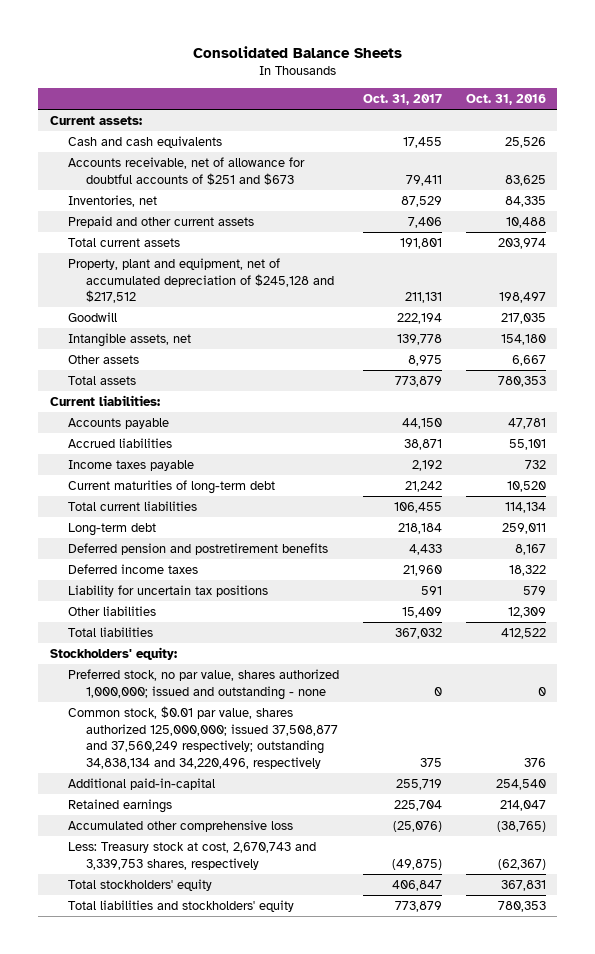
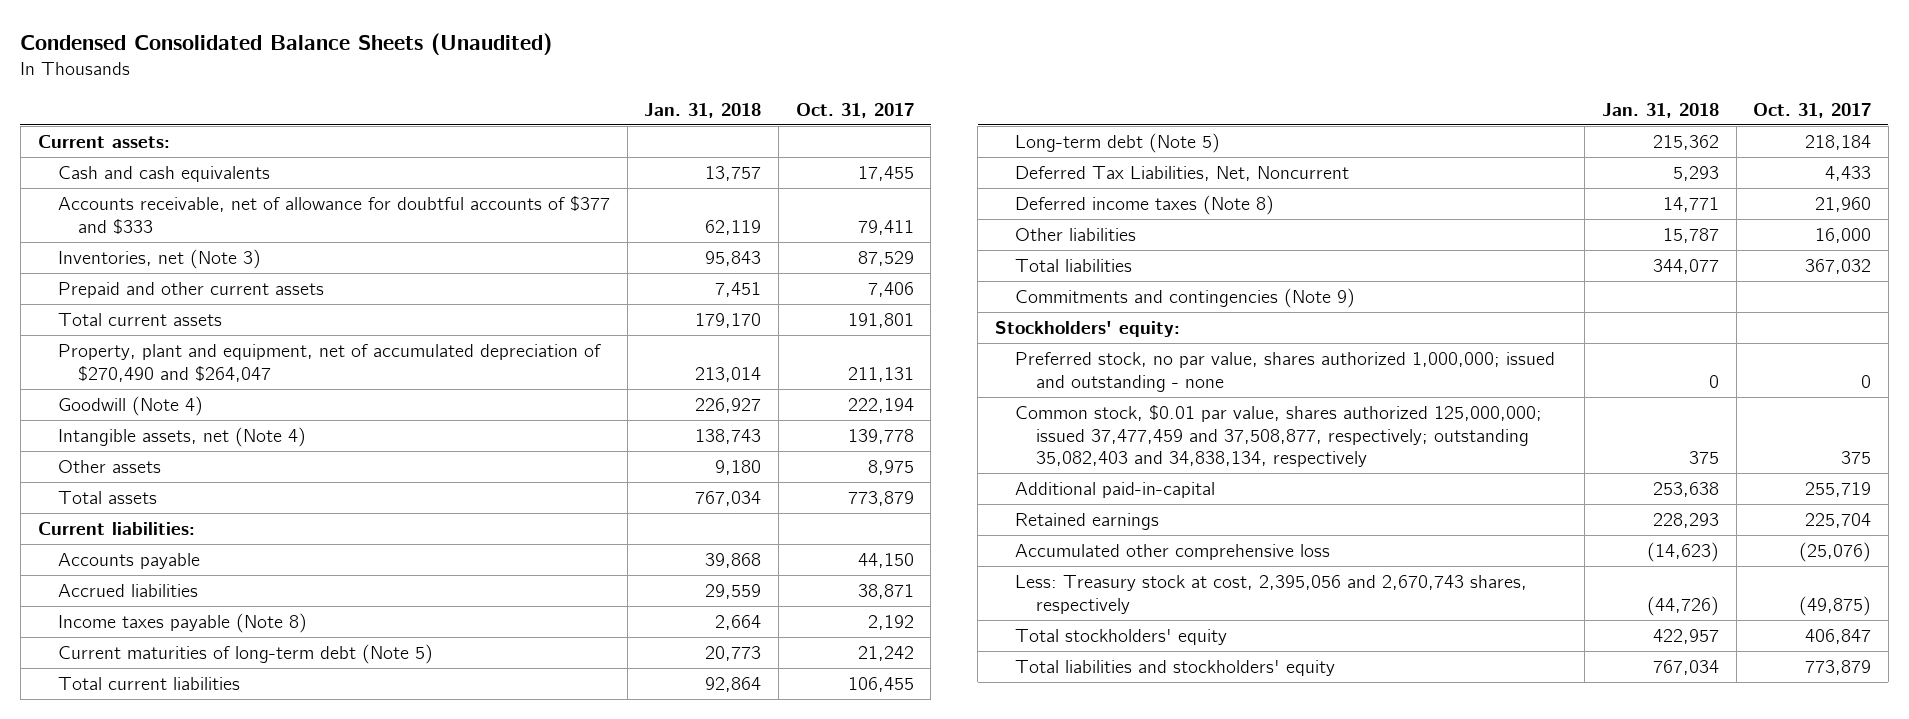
[192,46,402,59] Consolidated Balance Sheets -> [20,32,553,55] Condensed Consolidated Balance Sheets (Unaudited)
[465,94,546,106] Oct. 31, 2016 -> none
none -> [644,102,762,118] Jan. 31, 2018
[68,156,306,185] Accounts receivable, net of allowance for doubtful accounts of $251 and $673 -> [57,195,610,234] Accounts receivable, net of allowance for doubtful accounts of $377 and $333
[68,194,158,207] Inventories, net -> [57,248,261,269] Inventories, net (Note 3)
[68,257,335,304] Property, plant and equipment, net of accumulated depreciation of $245,128 and $217,512 -> [57,343,601,382] Property, plant and equipment, net of accumulated depreciation of $270,490 and $264,047
[68,311,118,322] Goodwill -> [57,395,203,416] Goodwill (Note 4)
[68,332,192,347] Intangible assets, net -> [57,426,306,447] Intangible assets, net (Note 4)
[68,459,195,471] Income taxes payable -> [57,612,307,633] Income taxes payable (Note 8)
[68,479,276,494] Current maturities of long-term debt -> [57,643,433,664] Current maturities of long-term debt (Note 5)
[68,542,329,555] Deferred pension and postretirement benefits -> none
[68,584,269,597] Liability for uncertain tax positions -> none
[68,522,157,536] Long-term debt -> [1015,132,1221,153] Long-term debt (Note 5)
[68,563,199,574] Deferred income taxes -> [1015,165,1350,181] Deferred Tax Liabilities, Net, Noncurrent
[402,564,442,576] 21,960 -> [1825,165,1872,181] 4,433
none -> [1015,194,1275,215] Deferred income taxes (Note 8)
[401,606,442,618] 15,409 -> [1815,227,1872,243] 16,000
none -> [1015,287,1356,308] Commitments and contingencies (Note 9)
[68,705,339,769] Common stock, $0.01 par value, shares authorized 125,000,000; issued 37,508,877 and 37,560,249 respectively; outstanding 34,838,134 and 34,220,496, respectively -> [1015,404,1543,468] Common stock, $0.01 par value, shares authorized 125,000,000; issued 37,477,459 and 37,508,877, respectively; outstanding 35,082,403 and 34,838,134, respectively
[68,841,317,870] Less: Treasury stock at cost, 2,670,743 and 3,339,753 shares, respectively -> [1015,574,1528,614] Less: Treasury stock at cost, 2,395,056 and 2,670,743 shares, respectively

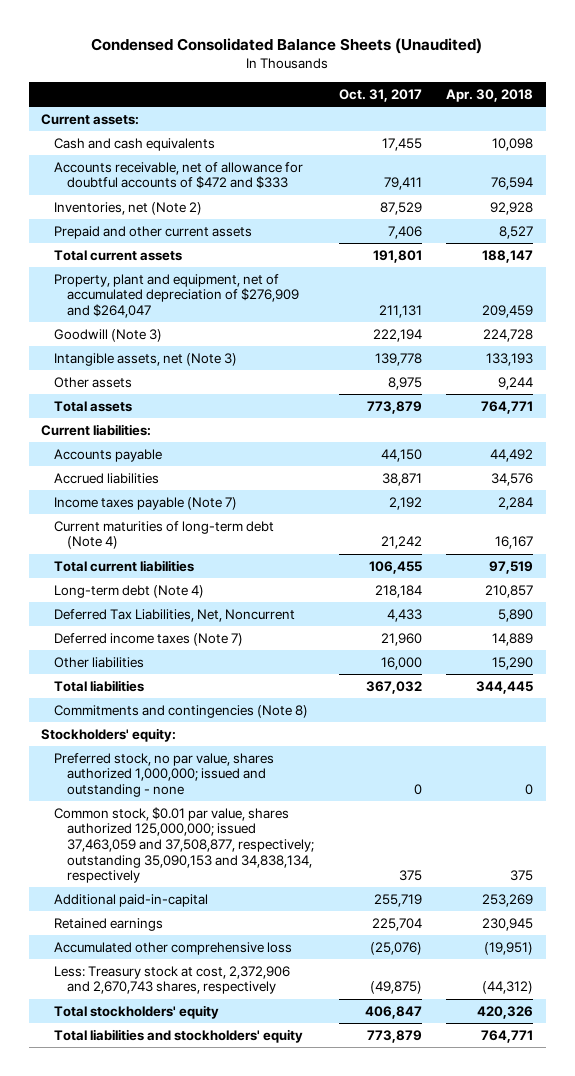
[644,102,762,118] Jan. 31, 2018 -> none
none -> [446,88,534,102] Apr. 30, 2018
[57,195,610,234] Accounts receivable, net of allowance for doubtful accounts of $377 and $333 -> [54,161,304,190] Accounts receivable, net of allowance for doubtful accounts of $472 and $333
[57,248,261,269] Inventories, net (Note 3) -> [54,201,203,215] Inventories, net (Note 2)
[57,343,601,382] Property, plant and equipment, net of accumulated depreciation of $270,490 and $264,047 -> [54,273,300,318] Property, plant and equipment, net of accumulated depreciation of $276,909 and $264,047
[57,395,203,416] Goodwill (Note 4) -> [54,328,163,342] Goodwill (Note 3)
[57,426,306,447] Intangible assets, net (Note 4) -> [54,352,238,366] Intangible assets, net (Note 3)
[57,612,307,633] Income taxes payable (Note 8) -> [54,496,238,510] Income taxes payable (Note 7)
[57,643,433,664] Current maturities of long-term debt (Note 5) -> [54,520,275,550] Current maturities of long-term debt (Note 4)
[1015,132,1221,153] Long-term debt (Note 5) -> [54,584,205,598] Long-term debt (Note 4)
[1015,194,1275,215] Deferred income taxes (Note 8) -> [54,632,244,646] Deferred income taxes (Note 7)
[1015,287,1356,308] Commitments and contingencies (Note 9) -> [54,704,309,718] Commitments and contingencies (Note 8)
[1015,404,1543,468] Common stock, $0.01 par value, shares authorized 125,000,000; issued 37,477,459 and 37,508,877, respectively; outstanding 35,082,403 and 34,838,134, respectively -> [54,806,315,884] Common stock, $0.01 par value, shares authorized 125,000,000; issued 37,463,059 and 37,508,877, respectively; outstanding 35,090,153 and 34,838,134, respectively
[1015,574,1528,614] Less: Treasury stock at cost, 2,395,056 and 2,670,743 shares, respectively -> [54,965,291,995] Less: Treasury stock at cost, 2,372,906 and 2,670,743 shares, respectively

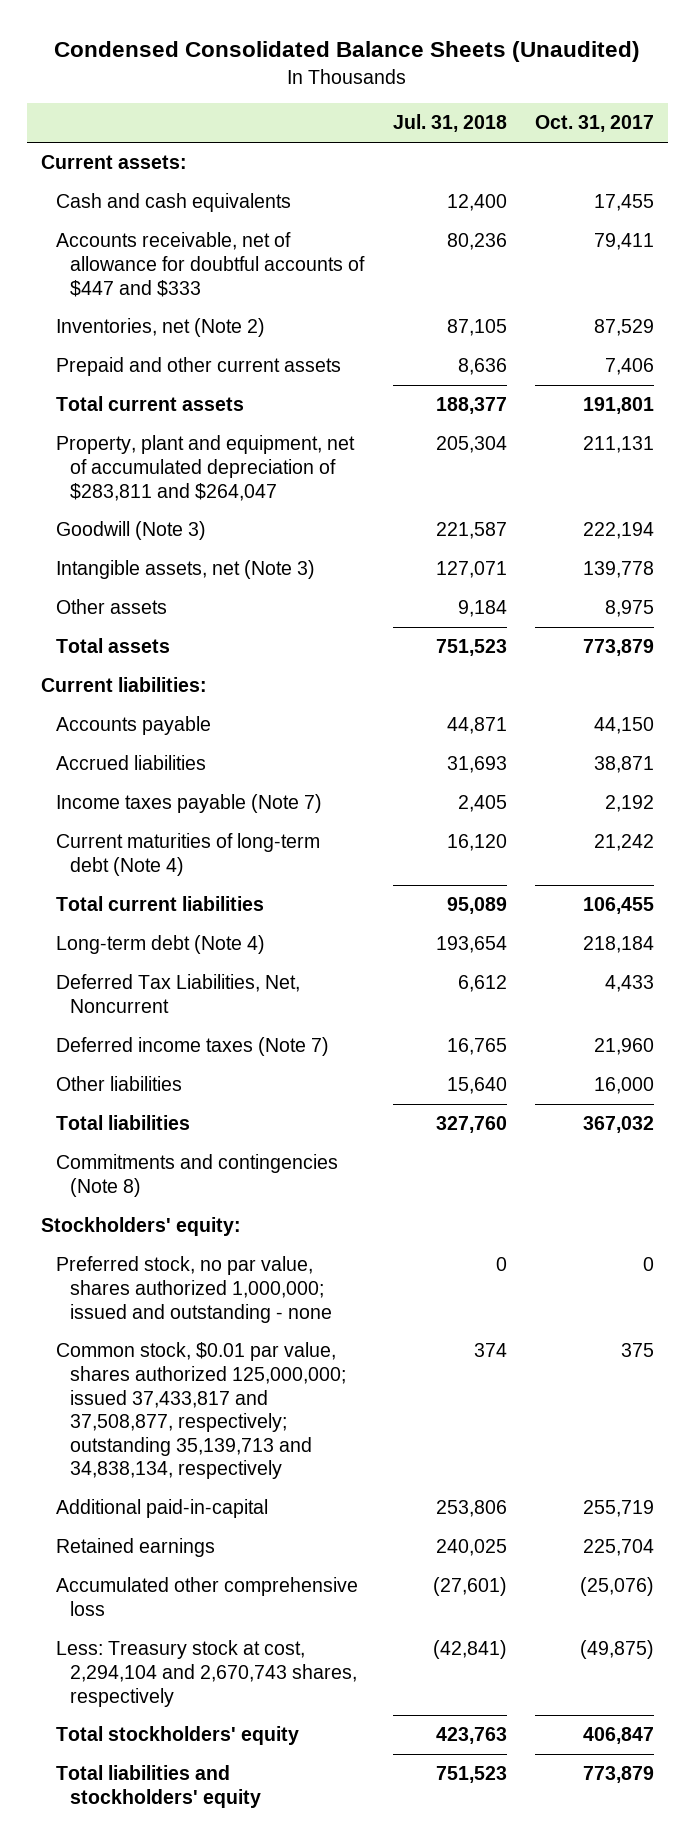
[446,88,534,102] Apr. 30, 2018 -> none
none -> [392,114,507,133] Jul. 31, 2018
[54,161,304,190] Accounts receivable, net of allowance for doubtful accounts of $472 and $333 -> [55,232,366,297] Accounts receivable, net of allowance for doubtful accounts of $447 and $333
[54,273,300,318] Property, plant and equipment, net of accumulated depreciation of $276,909 and $264,047 -> [55,435,355,501] Property, plant and equipment, net of accumulated depreciation of $283,811 and $264,047
[54,806,315,884] Common stock, $0.01 par value, shares authorized 125,000,000; issued 37,463,059 and 37,508,877, respectively; outstanding 35,090,153 and 34,838,134, respectively -> [55,1342,347,1480] Common stock, $0.01 par value, shares authorized 125,000,000; issued 37,433,817 and 37,508,877, respectively; outstanding 35,139,713 and 34,838,134, respectively
[54,965,291,995] Less: Treasury stock at cost, 2,372,906 and 2,670,743 shares, respectively -> [55,1640,358,1707] Less: Treasury stock at cost, 2,294,104 and 2,670,743 shares, respectively

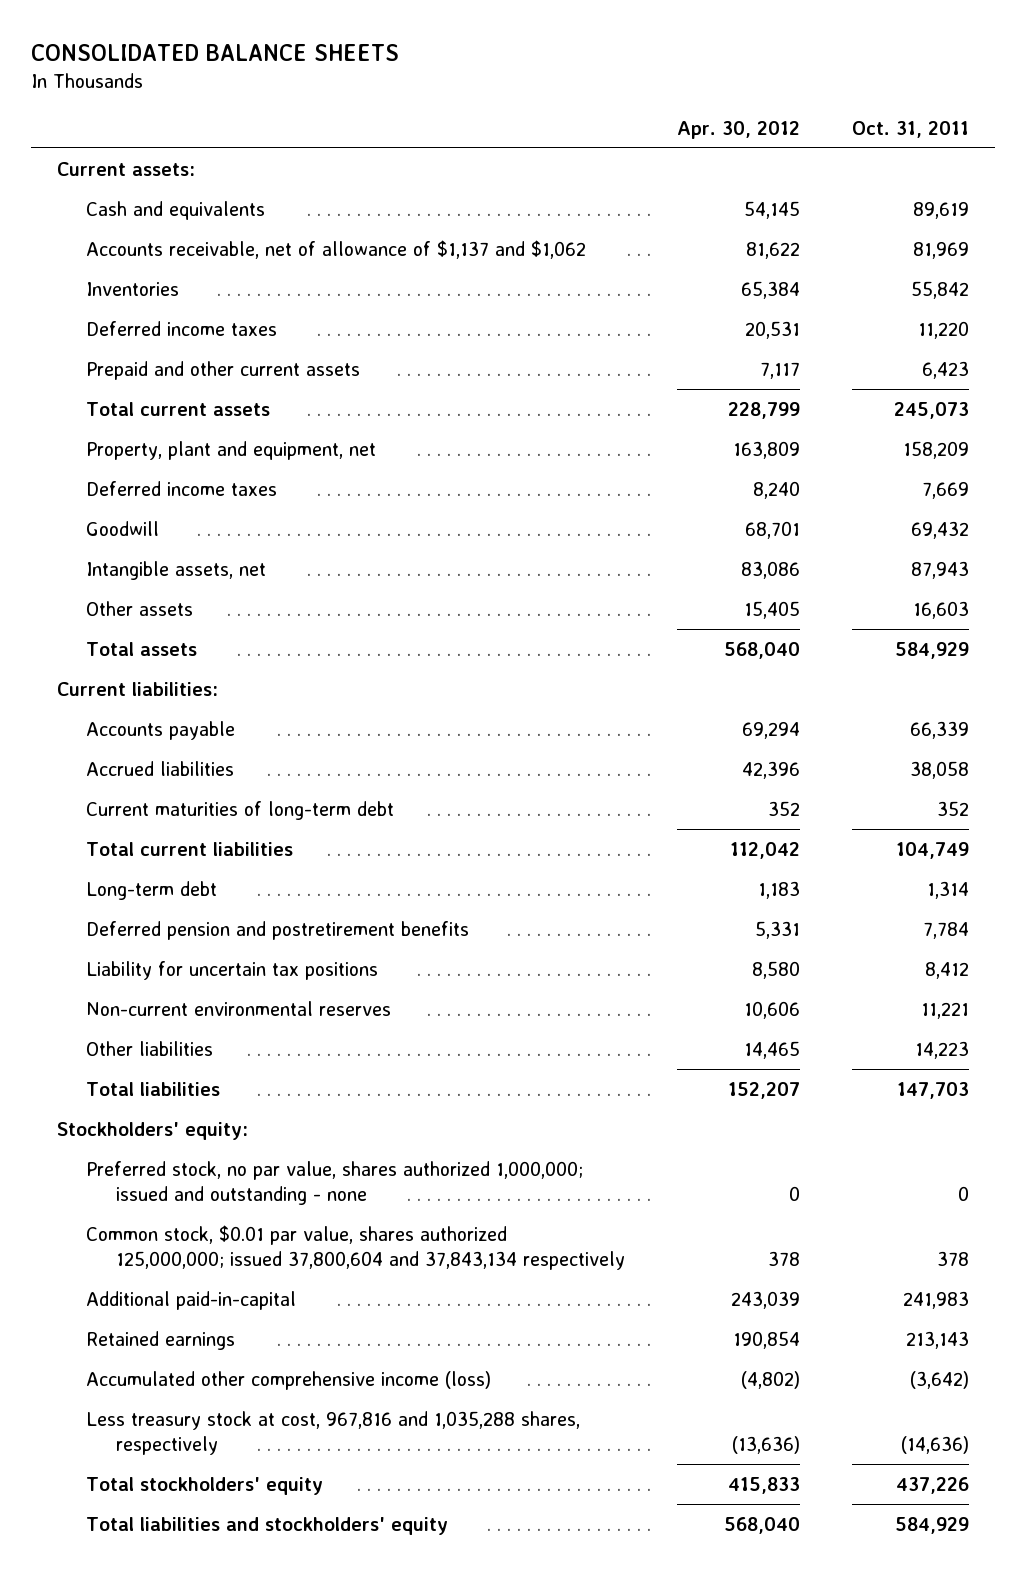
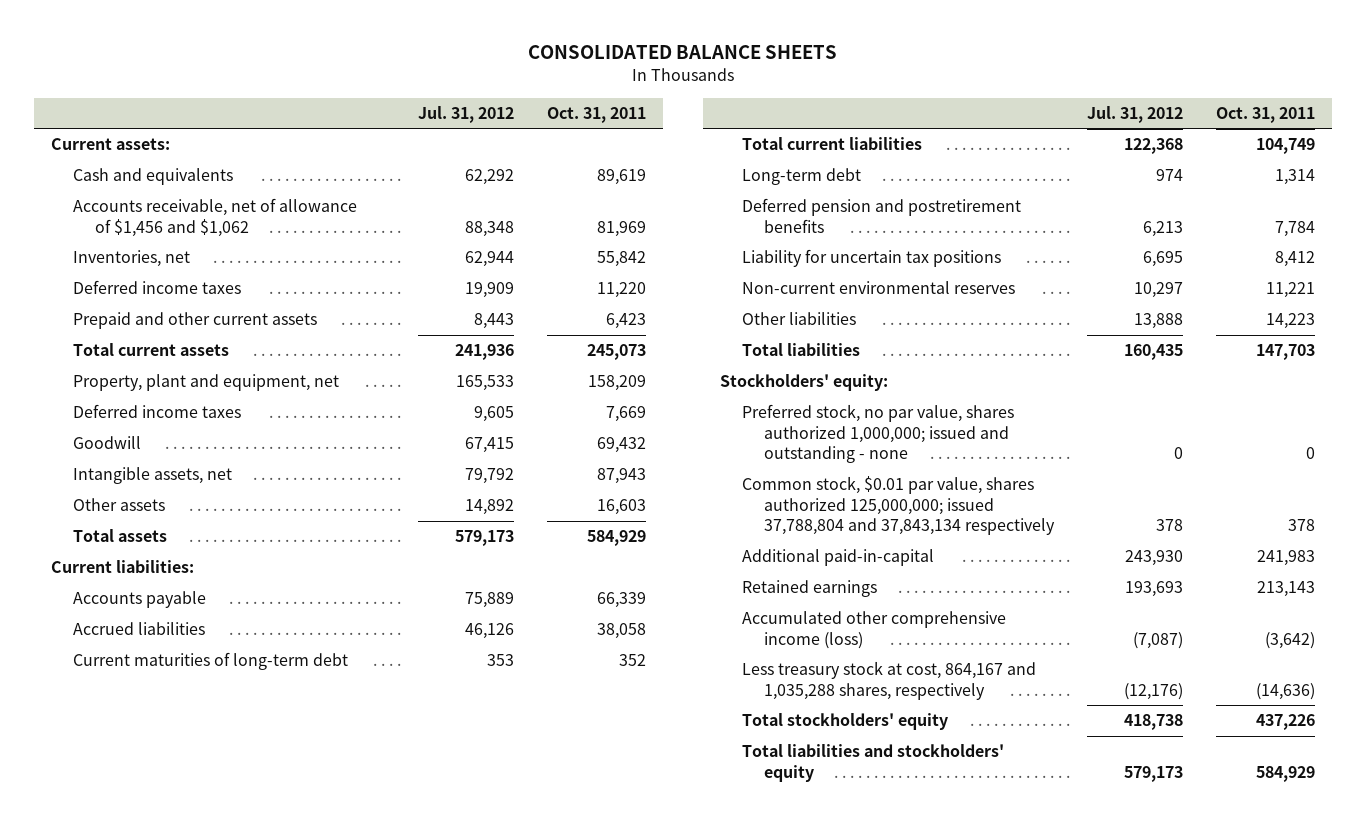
[677,120,801,139] Apr. 30, 2012 -> none
none -> [417,105,514,123] Jul. 31, 2012
[86,239,587,259] Accounts receivable, net of allowance of $1,137 and $1,062 -> [72,198,357,237] Accounts receivable, net of allowance of $1,456 and $1,062
[86,281,180,296] Inventories -> [72,250,190,268] Inventories, net
[86,1224,625,1270] Common stock, $0.01 par value, shares authorized 125,000,000; issued 37,800,604 and 37,843,134 respectively -> [741,476,1055,536] Common stock, $0.01 par value, shares authorized 125,000,000; issued 37,788,804 and 37,843,134 respectively
[86,1410,581,1455] Less treasury stock at cost, 967,816 and 1,035,288 shares, respectively -> [741,661,1036,700] Less treasury stock at cost, 864,167 and 1,035,288 shares, respectively

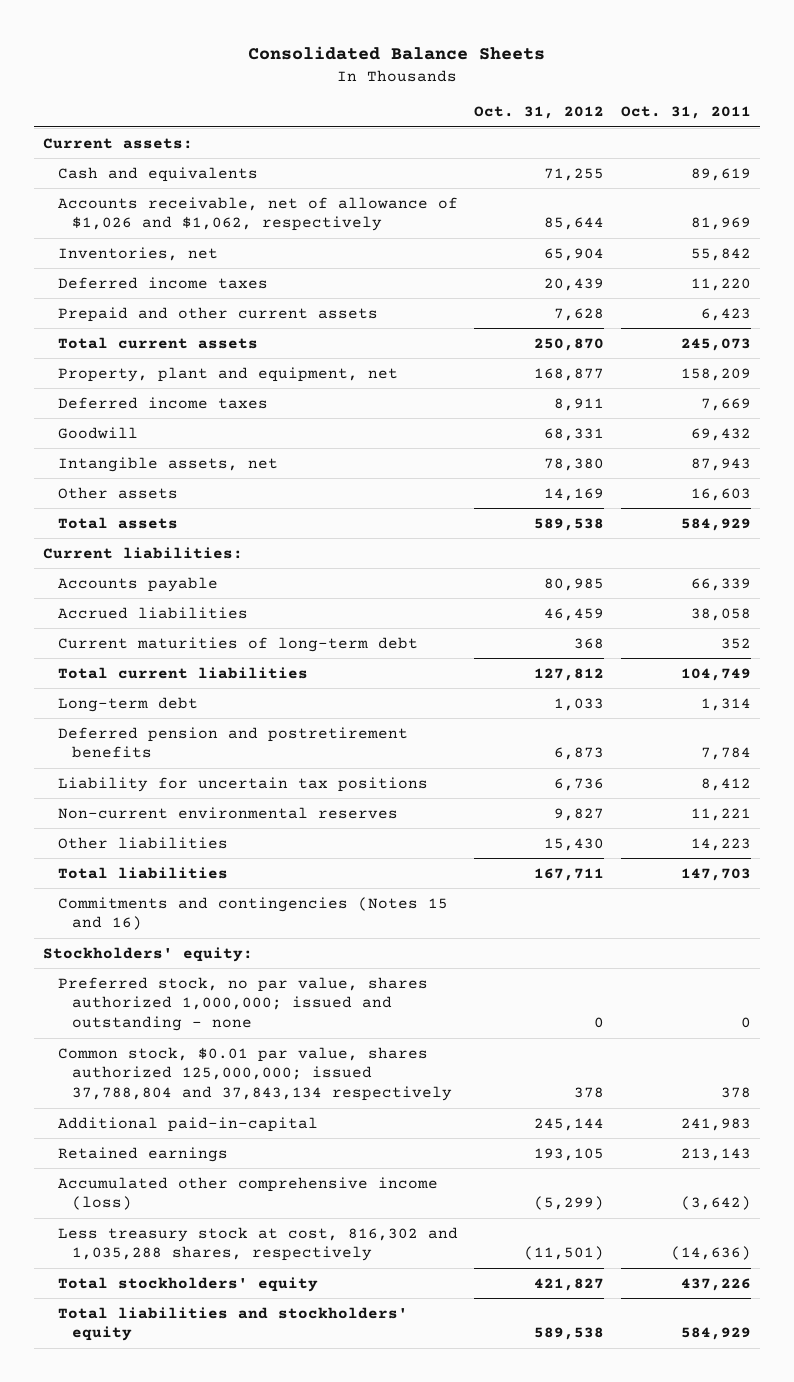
[528,45,838,60] CONSOLIDATED BALANCE SHEETS -> [248,46,546,61] Consolidated Balance Sheets
[417,105,514,123] Jul. 31, 2012 -> none
none -> [474,106,605,120] Oct. 31, 2012
[72,198,357,237] Accounts receivable, net of allowance of $1,456 and $1,062 -> [57,196,458,232] Accounts receivable, net of allowance of $1,026 and $1,062, respectively
none -> [57,896,448,931] Commitments and contingencies (Notes 15 and 16)
[741,661,1036,700] Less treasury stock at cost, 864,167 and 1,035,288 shares, respectively -> [57,1226,458,1262] Less treasury stock at cost, 816,302 and 1,035,288 shares, respectively

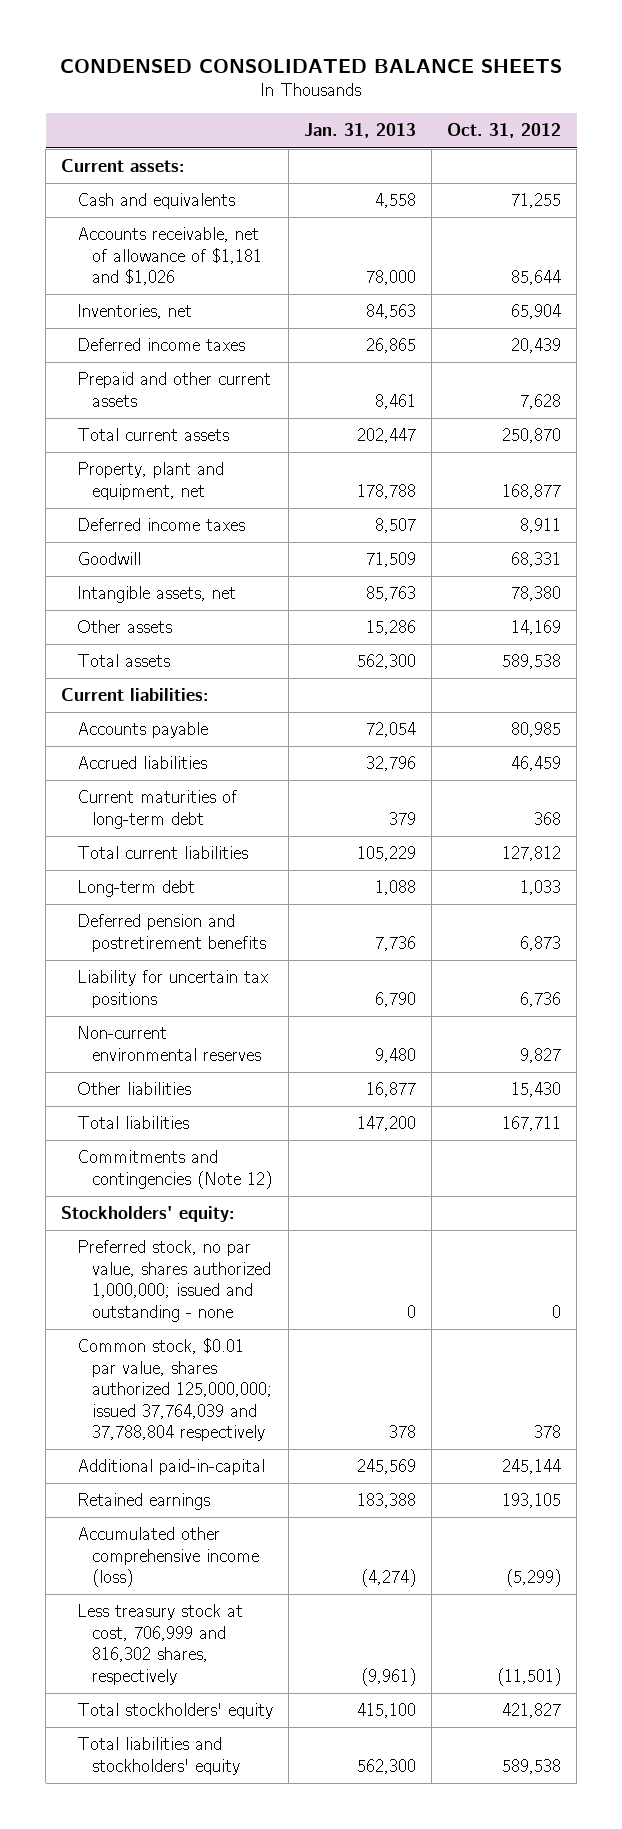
[248,46,546,61] Consolidated Balance Sheets -> [60,58,563,73] CONDENSED CONSOLIDATED BALANCE SHEETS
[621,106,752,120] Oct. 31, 2011 -> none
none -> [303,123,416,139] Jan. 31, 2013
[57,196,458,232] Accounts receivable, net of allowance of $1,026 and $1,062, respectively -> [76,227,263,286] Accounts receivable, net of allowance of $1,181 and $1,026
[57,896,448,931] Commitments and contingencies (Notes 15 and 16) -> [76,1150,273,1189] Commitments and contingencies (Note 12)
[57,1046,453,1102] Common stock, $0.01 par value, shares authorized 125,000,000; issued 37,788,804 and 37,843,134 respectively -> [76,1338,273,1442] Common stock, $0.01 par value, shares authorized 125,000,000; issued 37,764,039 and 37,788,804 respectively
[57,1226,458,1262] Less treasury stock at cost, 816,302 and 1,035,288 shares, respectively -> [76,1604,243,1685] Less treasury stock at cost, 706,999 and 816,302 shares, respectively

